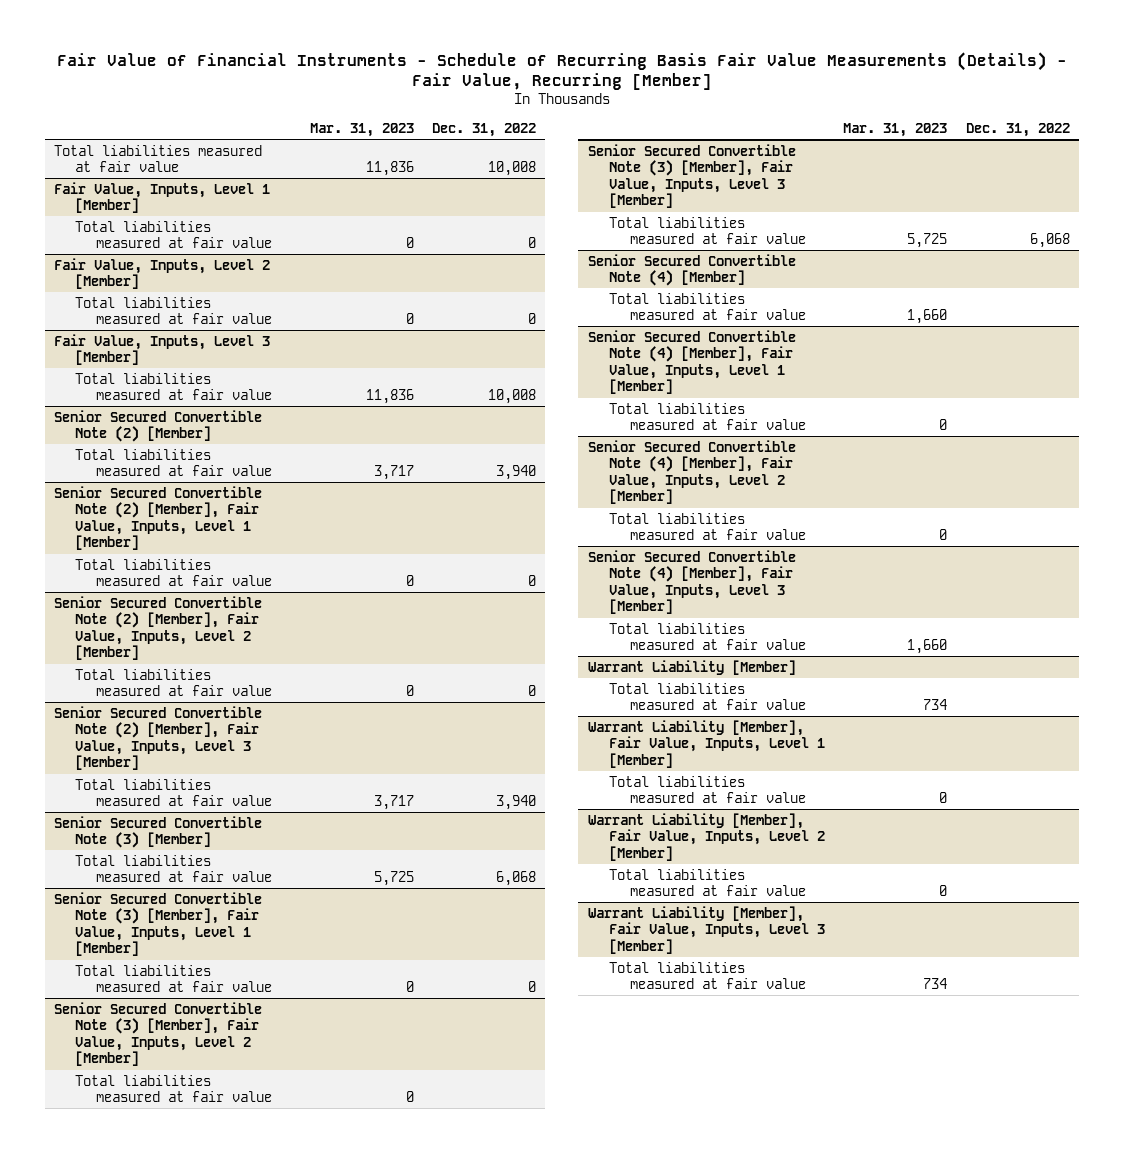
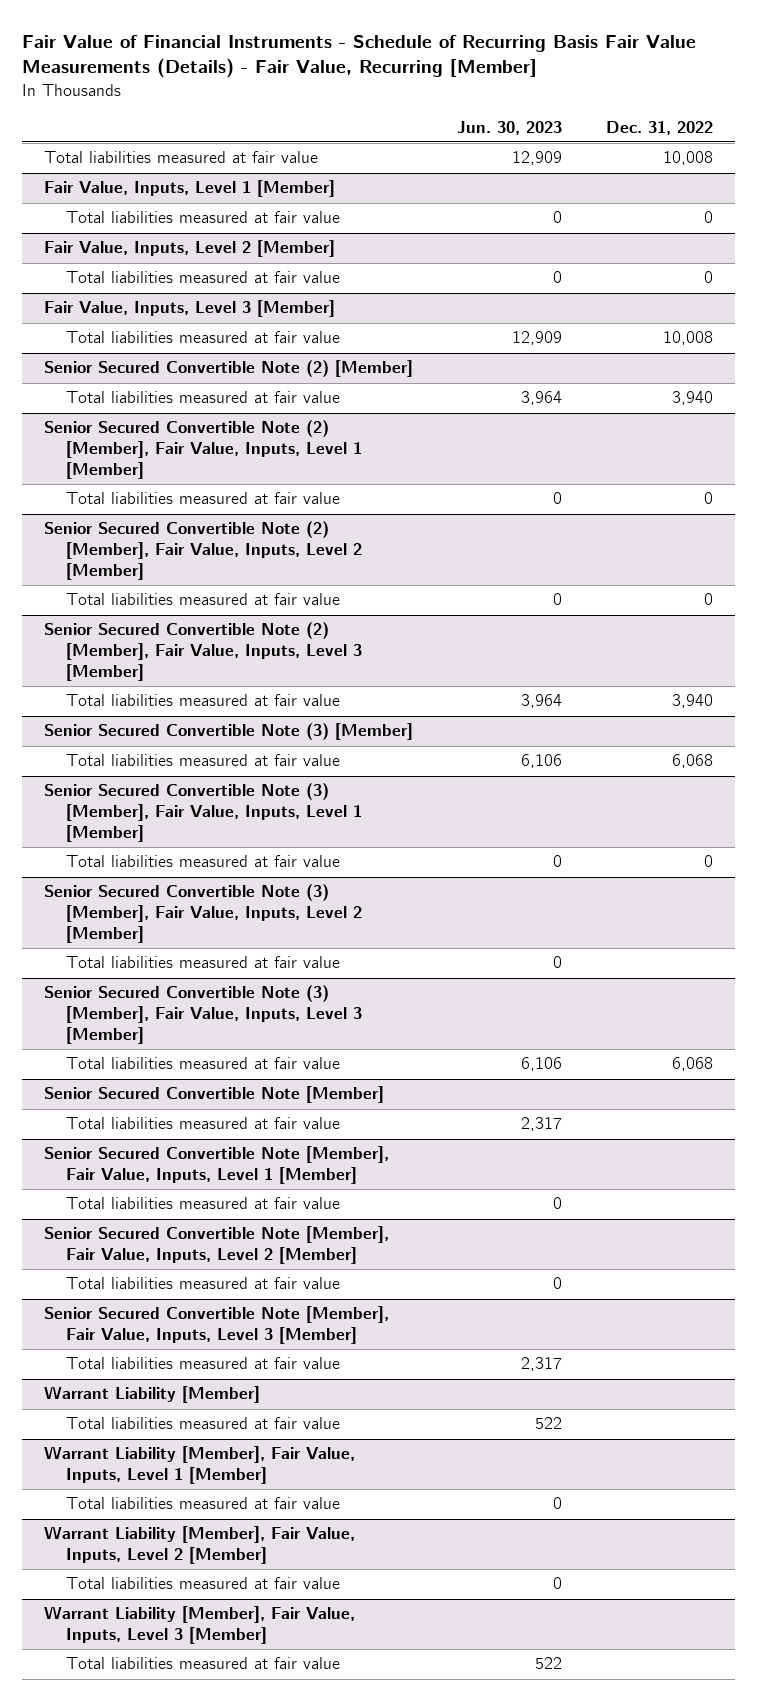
[309,123,414,138] Mar. 31, 2023 -> none
none -> [456,120,562,135] Jun. 30, 2023
[587,253,796,287] Senior Secured Convertible Note (4) [Member] -> [44,1086,385,1104] Senior Secured Convertible Note [Member]
[587,329,796,395] Senior Secured Convertible Note (4) [Member], Fair Value, Inputs, Level 1 [Member] -> [44,1146,390,1185] Senior Secured Convertible Note [Member], Fair Value, Inputs, Level 1 [Member]
[587,439,796,505] Senior Secured Convertible Note (4) [Member], Fair Value, Inputs, Level 2 [Member] -> [44,1226,390,1265] Senior Secured Convertible Note [Member], Fair Value, Inputs, Level 2 [Member]
[587,549,796,615] Senior Secured Convertible Note (4) [Member], Fair Value, Inputs, Level 3 [Member] -> [44,1306,390,1345] Senior Secured Convertible Note [Member], Fair Value, Inputs, Level 3 [Member]

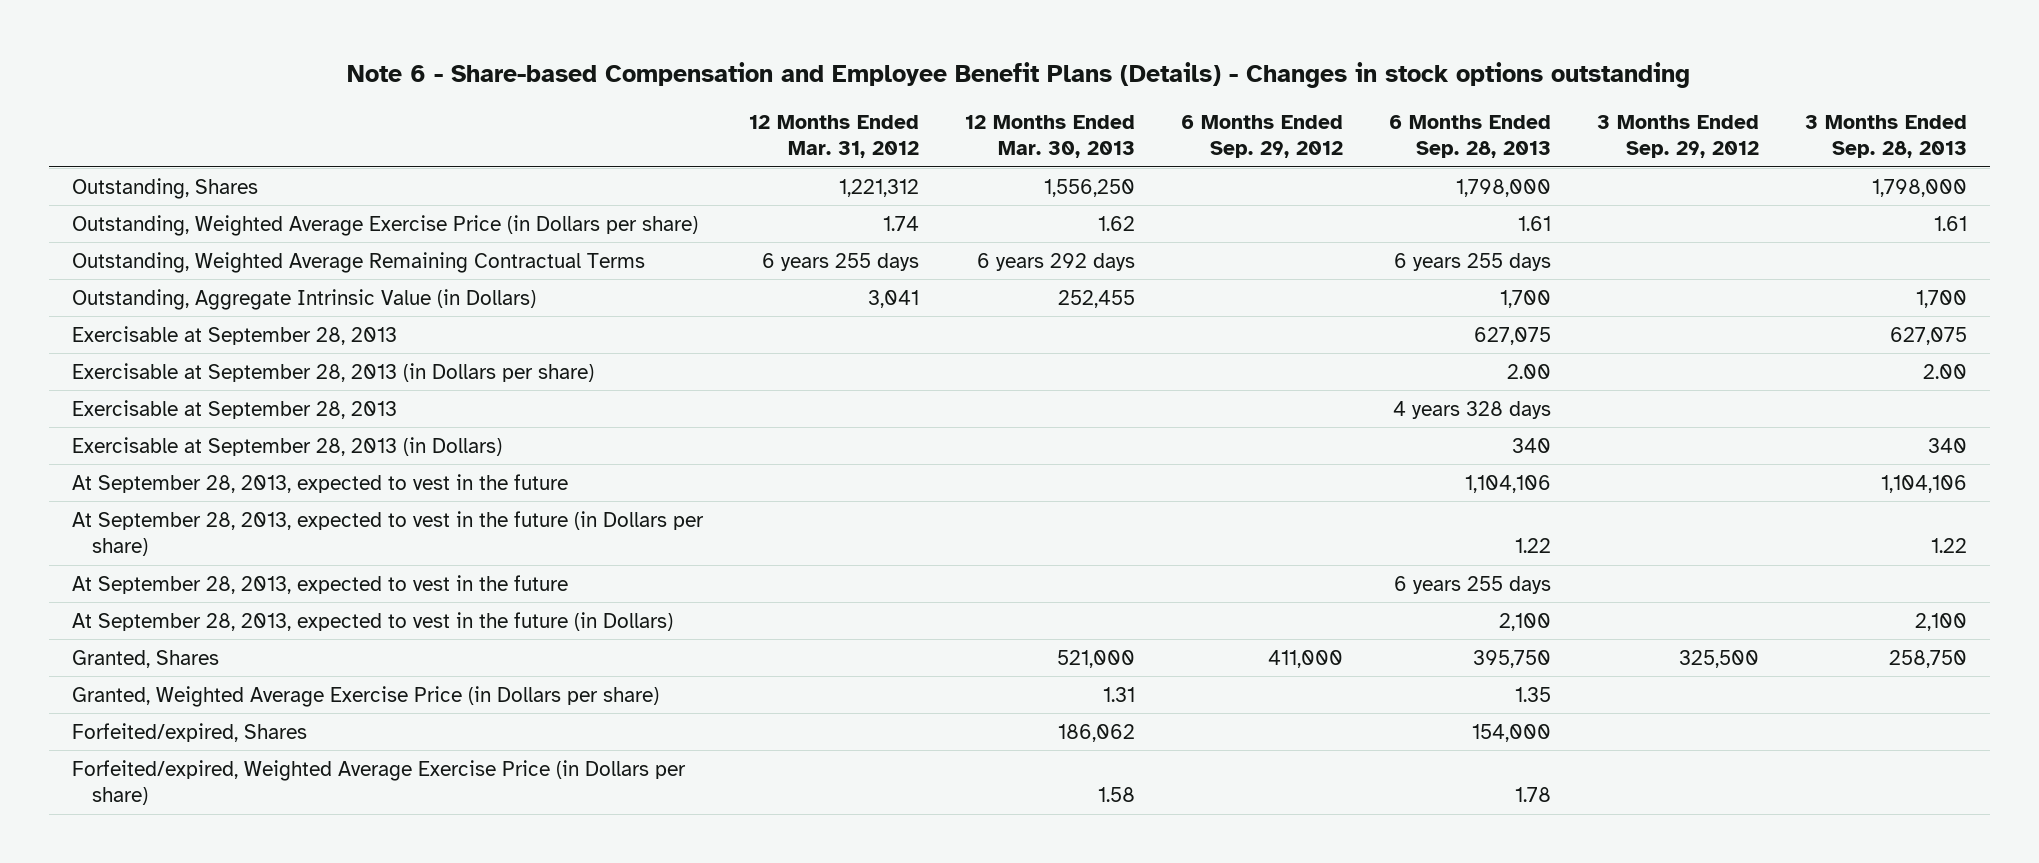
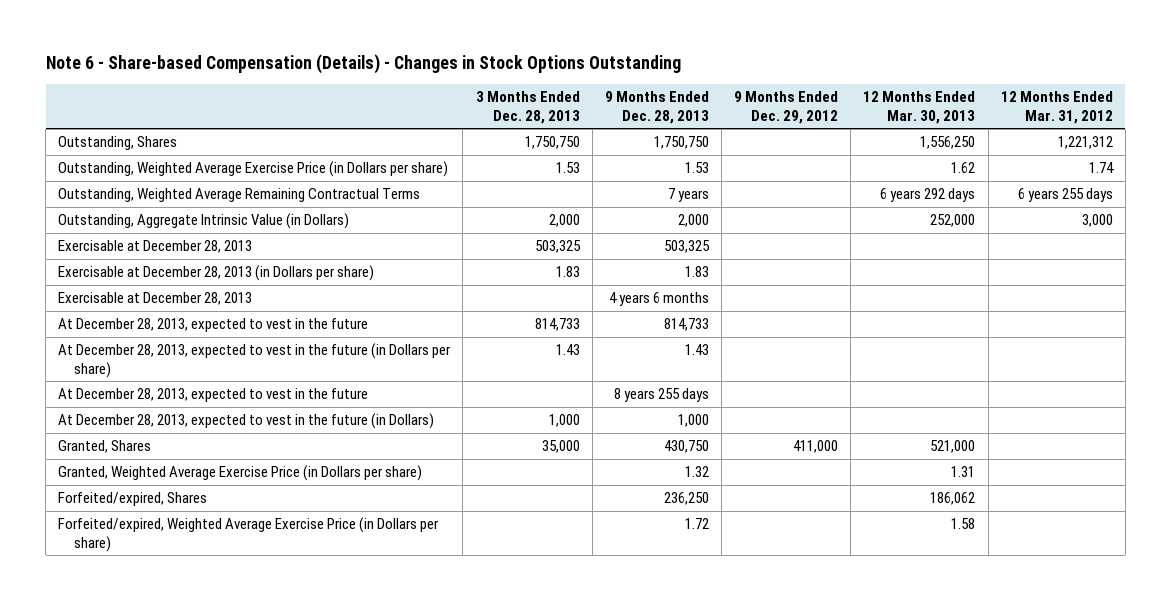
[347,61,1691,88] Note 6 - Share-based Compensation and Employee Benefit Plans (Details) - Changes in stock options outstanding -> [45,53,681,74] Note 6 - Share-based Compensation (Details) - Changes in Stock Options Outstanding
[1180,114,1343,159] 6 Months Ended Sep. 29, 2012 -> none
[1388,114,1551,159] 6 Months Ended Sep. 28, 2013 -> none
[1596,114,1759,159] 3 Months Ended Sep. 29, 2012 -> none
[1804,114,1967,159] 3 Months Ended Sep. 28, 2013 -> none
none -> [475,91,580,124] 3 Months Ended Dec. 28, 2013
none -> [604,91,709,124] 9 Months Ended Dec. 28, 2013
none -> [734,91,839,124] 9 Months Ended Dec. 29, 2012
[71,436,502,456] Exercisable at September 28, 2013 (in Dollars) -> none
[867,289,919,308] 3,041 -> [1081,214,1113,228] 3,000
[1057,289,1135,308] 252,455 -> [930,214,976,228] 252,000
[71,325,397,345] Exercisable at September 28, 2013 -> [58,240,253,254] Exercisable at December 28, 2013
[71,362,594,382] Exercisable at September 28, 2013 (in Dollars per share) -> [58,265,375,282] Exercisable at December 28, 2013 (in Dollars per share)
[71,399,397,419] Exercisable at September 28, 2013 -> [58,292,253,306] Exercisable at December 28, 2013
[71,473,568,493] At September 28, 2013, expected to vest in the future -> [58,318,369,333] At December 28, 2013, expected to vest in the future
[71,510,704,557] At September 28, 2013, expected to vest in the future (in Dollars per share) -> [58,343,452,378] At December 28, 2013, expected to vest in the future (in Dollars per share)
[71,574,568,594] At September 28, 2013, expected to vest in the future -> [58,388,369,403] At December 28, 2013, expected to vest in the future
[71,611,673,631] At September 28, 2013, expected to vest in the future (in Dollars) -> [58,413,435,430] At December 28, 2013, expected to vest in the future (in Dollars)

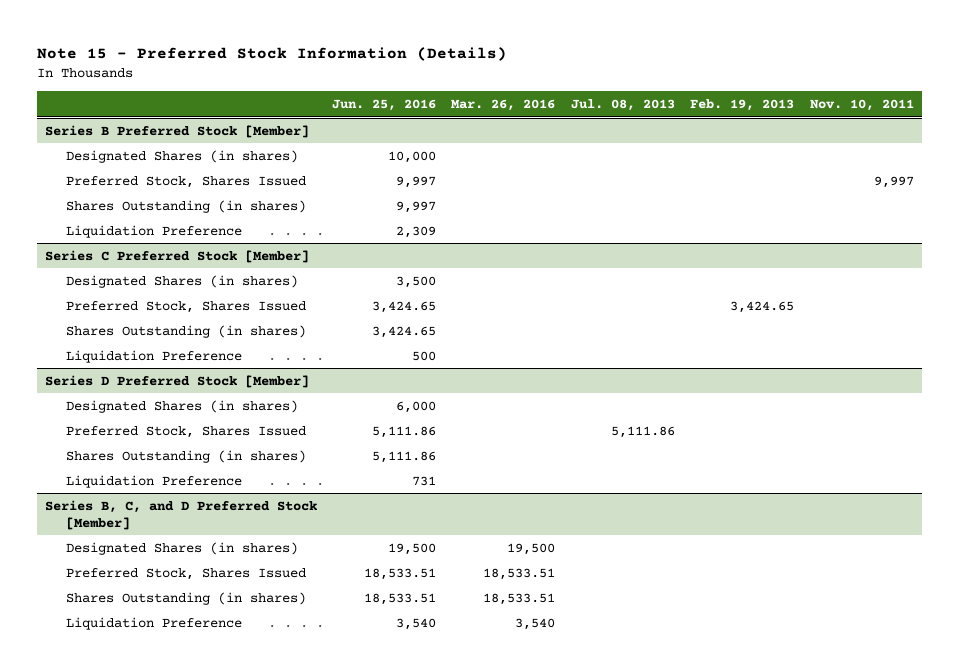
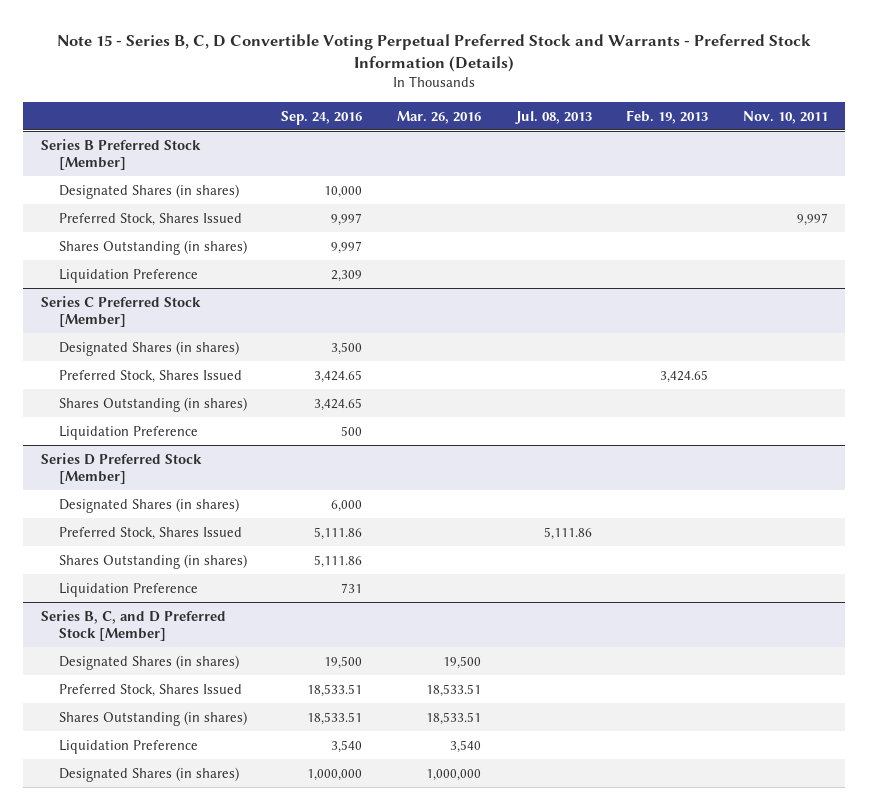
[36,47,507,62] Note 15 - Preferred Stock Information (Details) -> [57,33,812,73] Note 15 - Series B, C, D Convertible Voting Perpetual Preferred Stock and Warrants - Preferred Stock Information (Details)
[331,98,436,111] Jun. 25, 2016 -> none
none -> [281,110,363,125] Sep. 24, 2016
none -> [58,766,239,782] Designated Shares (in shares)

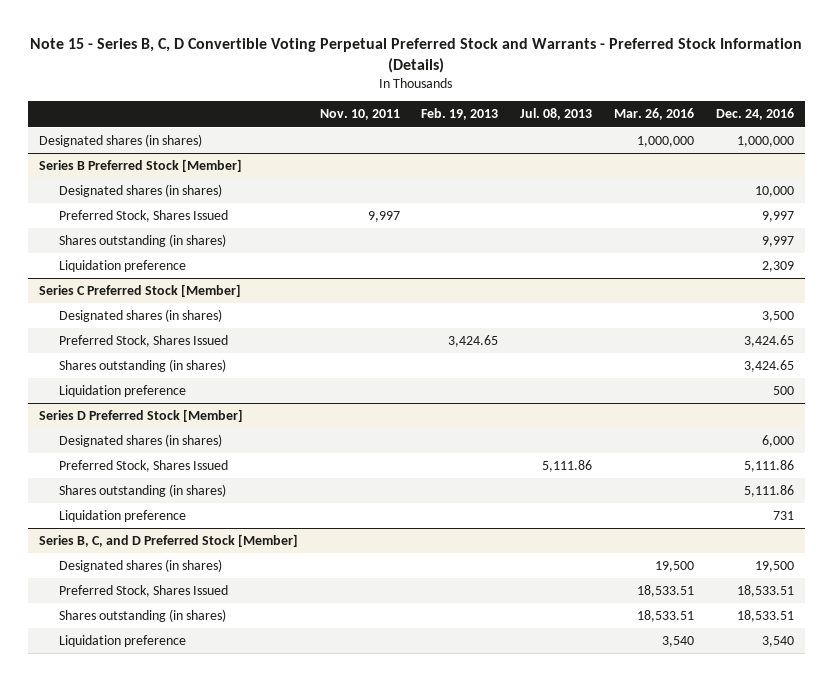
[281,110,363,125] Sep. 24, 2016 -> none
none -> [715,108,794,121] Dec. 24, 2016
none -> [39,134,203,148] Designated shares (in shares)
[58,183,239,199] Designated Shares (in shares) -> [58,184,222,198] Designated shares (in shares)
[58,239,247,255] Shares Outstanding (in shares) -> [58,234,226,248] Shares outstanding (in shares)
[58,268,198,283] Liquidation Preference -> [58,260,186,273] Liquidation preference
[58,340,239,356] Designated Shares (in shares) -> [58,309,222,323] Designated shares (in shares)
[58,396,247,412] Shares Outstanding (in shares) -> [58,359,226,373] Shares outstanding (in shares)
[58,425,198,440] Liquidation Preference -> [58,385,186,398] Liquidation preference
[58,497,239,513] Designated Shares (in shares) -> [58,434,222,448] Designated shares (in shares)
[58,553,247,569] Shares Outstanding (in shares) -> [58,484,226,498] Shares outstanding (in shares)
[58,582,198,597] Liquidation Preference -> [58,510,186,523] Liquidation preference
[58,654,239,670] Designated Shares (in shares) -> [58,559,222,573] Designated shares (in shares)
[58,766,239,782] Designated Shares (in shares) -> none
[58,710,247,726] Shares Outstanding (in shares) -> [58,609,226,623] Shares outstanding (in shares)
[58,739,198,754] Liquidation Preference -> [58,635,186,648] Liquidation preference

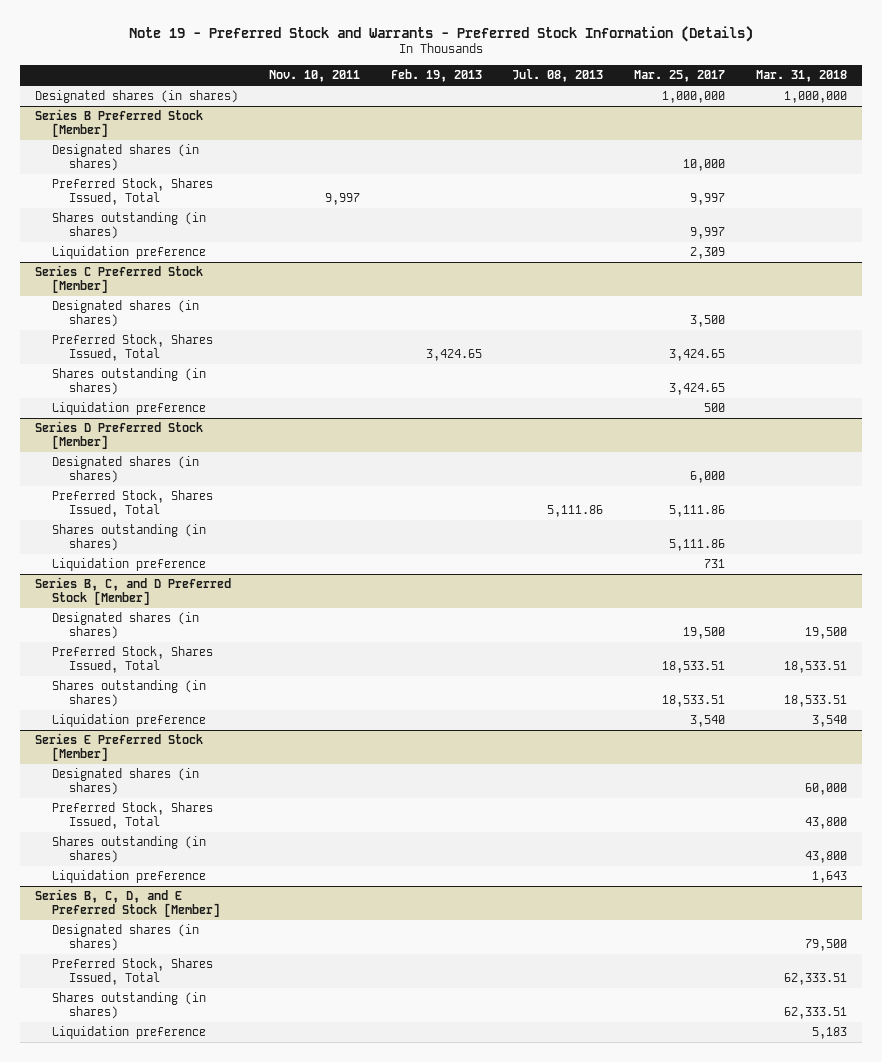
[30,37,803,73] Note 15 - Series B, C, D Convertible Voting Perpetual Preferred Stock and Warrants - Preferred Stock Information (Details) -> [128,25,753,42] Note 19 - Preferred Stock and Warrants - Preferred Stock Information (Details)
[613,108,694,121] Mar. 26, 2016 -> none
[715,108,794,121] Dec. 24, 2016 -> none
none -> [634,70,726,83] Mar. 25, 2017
none -> [755,70,847,83] Mar. 31, 2018
[58,210,228,223] Preferred Stock, Shares Issued -> [51,178,213,206] Preferred Stock, Shares Issued, Total
[58,335,228,348] Preferred Stock, Shares Issued -> [51,334,213,362] Preferred Stock, Shares Issued, Total
[58,460,228,473] Preferred Stock, Shares Issued -> [51,490,213,518] Preferred Stock, Shares Issued, Total
[58,585,228,598] Preferred Stock, Shares Issued -> [51,646,213,674] Preferred Stock, Shares Issued, Total
none -> [35,733,204,762] Series E Preferred Stock [Member]
none -> [51,768,199,796] Designated shares (in shares)
none -> [51,802,213,830] Preferred Stock, Shares Issued, Total
none -> [51,836,206,864] Shares outstanding (in shares)
none -> [51,870,206,884] Liquidation preference
none -> [35,889,220,918] Series B, C, D, and E Preferred Stock [Member]
none -> [51,924,199,952] Designated shares (in shares)
none -> [51,958,213,986] Preferred Stock, Shares Issued, Total
none -> [51,992,206,1020] Shares outstanding (in shares)
none -> [51,1026,206,1040] Liquidation preference

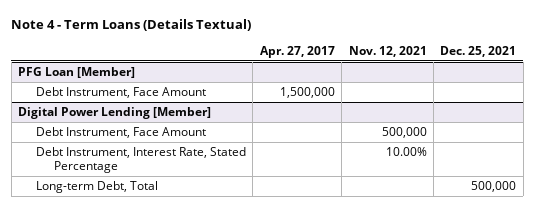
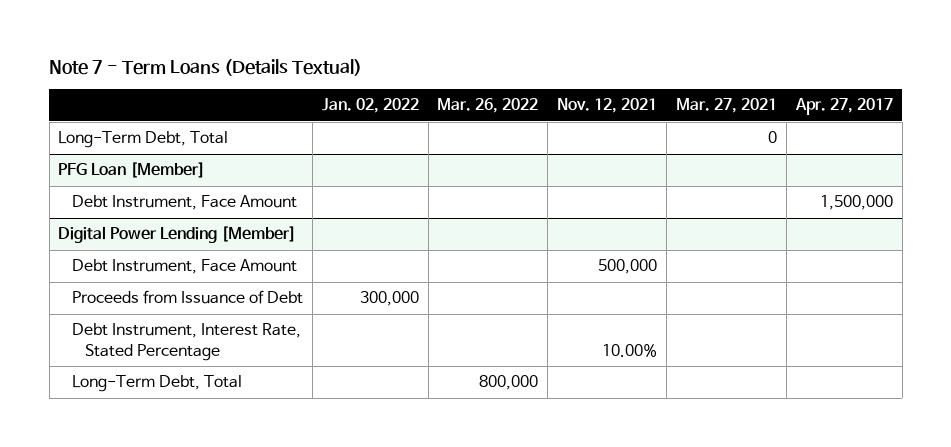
[11,18,252,31] Note 4 - Term Loans (Details Textual) -> [49,59,363,77] Note 7 - Term Loans (Details Textual)
[440,45,517,57] Dec. 25, 2021 -> none
none -> [321,98,419,114] Jan. 02, 2022
none -> [437,98,539,114] Mar. 26, 2022
none -> [676,98,778,114] Mar. 27, 2021
none -> [58,131,229,149] Long-Term Debt, Total
none -> [71,290,303,305] Proceeds from Issuance of Debt
[36,181,159,194] Long-term Debt, Total -> [71,375,242,393] Long-Term Debt, Total

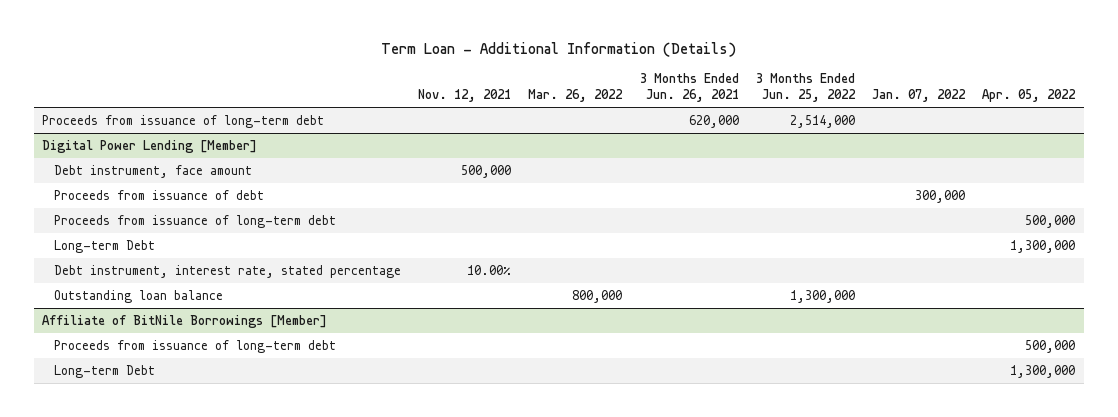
[49,59,363,77] Note 7 - Term Loans (Details Textual) -> [380,41,736,57] Term Loan - Additional Information (Details)
[321,98,419,114] Jan. 02, 2022 -> none
[676,98,778,114] Mar. 27, 2021 -> none
[794,98,893,116] Apr. 27, 2017 -> none
none -> [639,73,739,103] 3 Months Ended Jun. 26, 2021
none -> [755,73,856,103] 3 Months Ended Jun. 25, 2022
none -> [871,89,966,103] Jan. 07, 2022
none -> [982,89,1077,103] Apr. 05, 2022
[58,131,229,149] Long-Term Debt, Total -> none
[58,162,206,179] PFG Loan [Member] -> none
[71,195,297,211] Debt Instrument, Face Amount -> none
none -> [42,114,325,128] Proceeds from issuance of long-term debt
[71,259,297,275] Debt Instrument, Face Amount -> [54,164,253,178] Debt instrument, face amount
[71,290,303,305] Proceeds from Issuance of Debt -> [54,189,265,200] Proceeds from issuance of debt
none -> [54,214,337,228] Proceeds from issuance of long-term debt
none -> [54,239,156,253] Long-term Debt
[71,323,301,361] Debt Instrument, Interest Rate, Stated Percentage -> [54,264,402,278] Debt instrument, interest rate, stated percentage
[71,375,242,393] Long-Term Debt, Total -> [54,289,224,303] Outstanding loan balance
none -> [42,314,328,328] Affiliate of BitNile Borrowings [Member]
none -> [54,339,337,353] Proceeds from issuance of long-term debt
none -> [54,364,156,378] Long-term Debt

